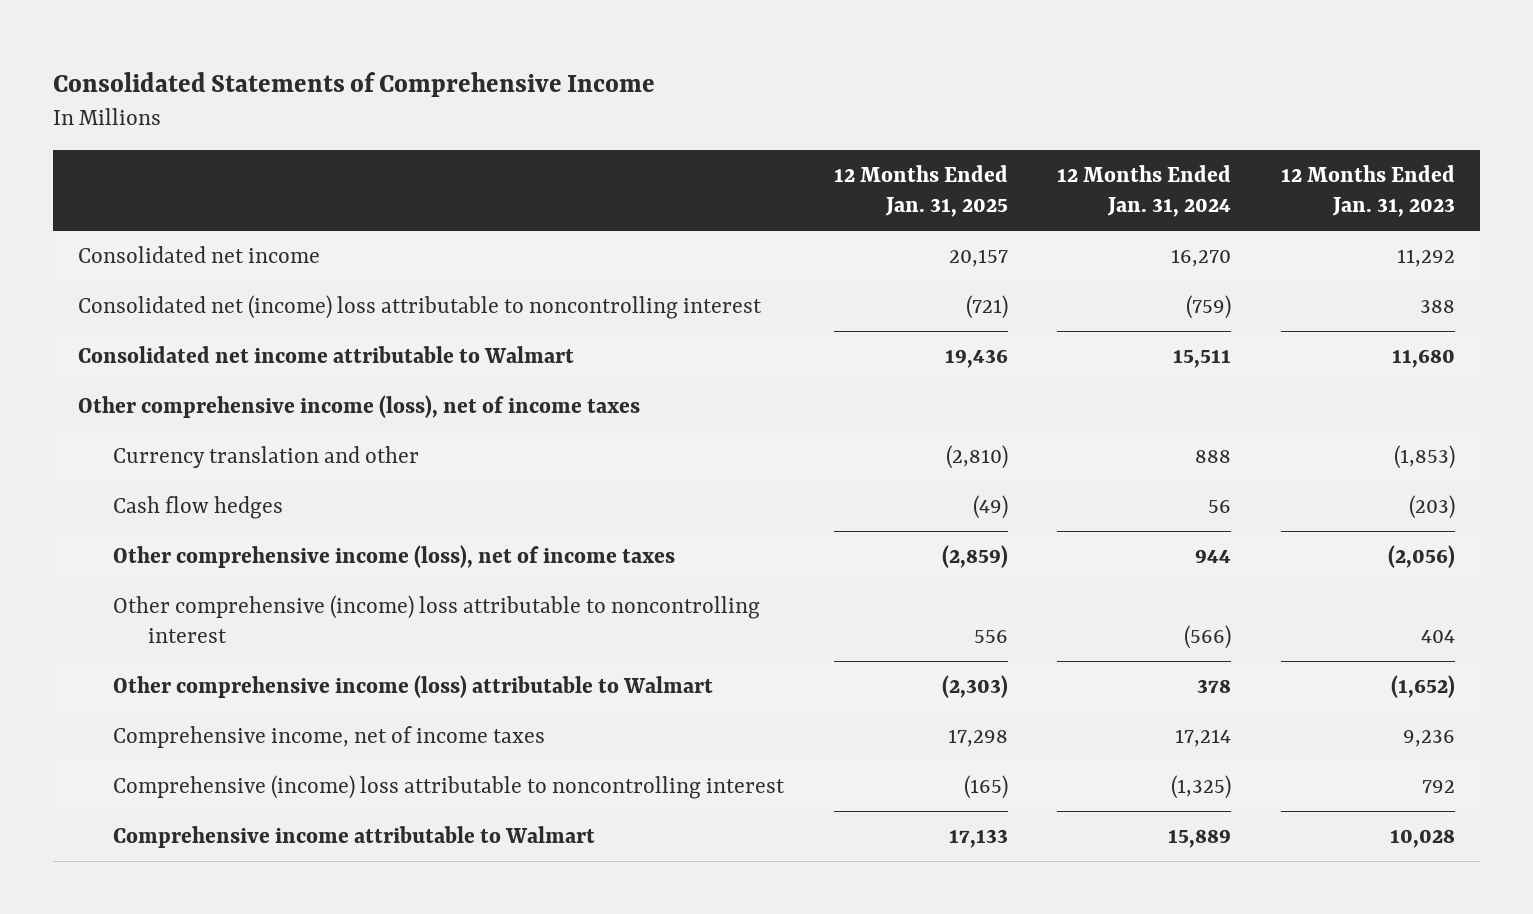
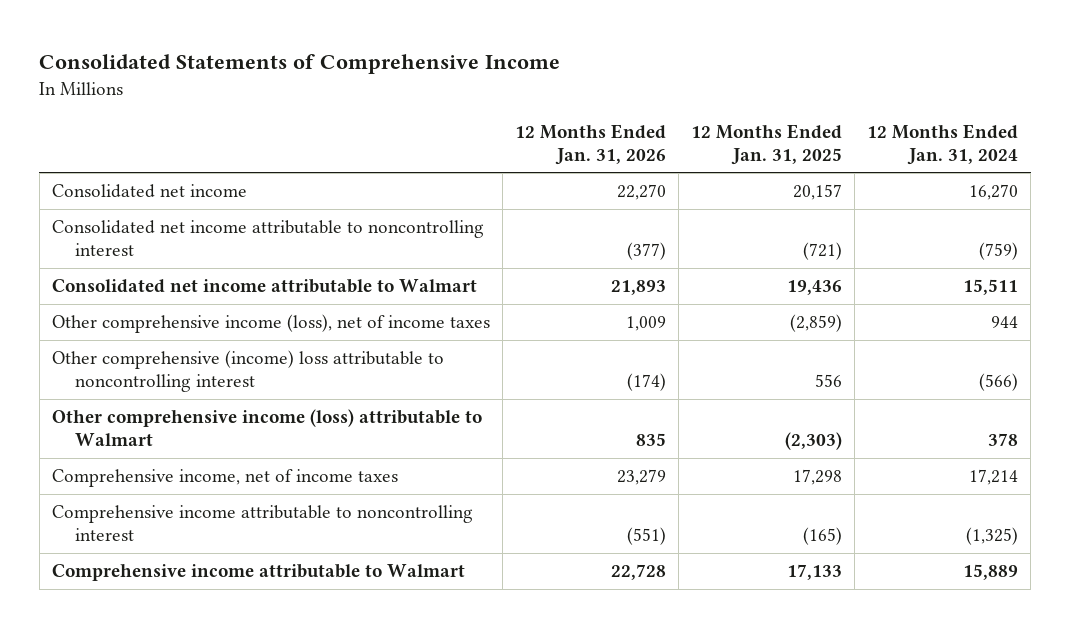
[1281,165,1456,218] 12 Months Ended Jan. 31, 2023 -> none
none -> [514,124,666,165] 12 Months Ended Jan. 31, 2026
[78,295,763,320] Consolidated net (income) loss attributable to noncontrolling interest -> [51,220,484,256] Consolidated net income attributable to noncontrolling interest
[78,395,641,419] Other comprehensive income (loss), net of income taxes -> none
[112,446,419,469] Currency translation and other -> none
[112,496,283,520] Cash flow hedges -> none
[112,775,785,800] Comprehensive (income) loss attributable to noncontrolling interest -> [51,505,473,541] Comprehensive income attributable to noncontrolling interest

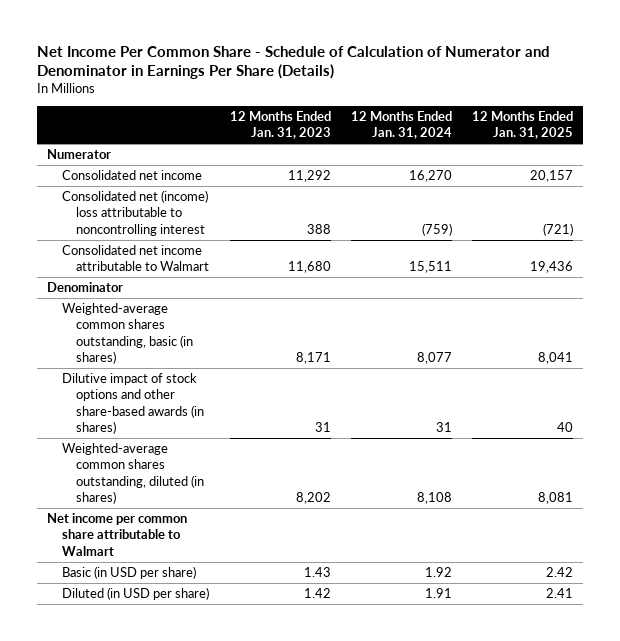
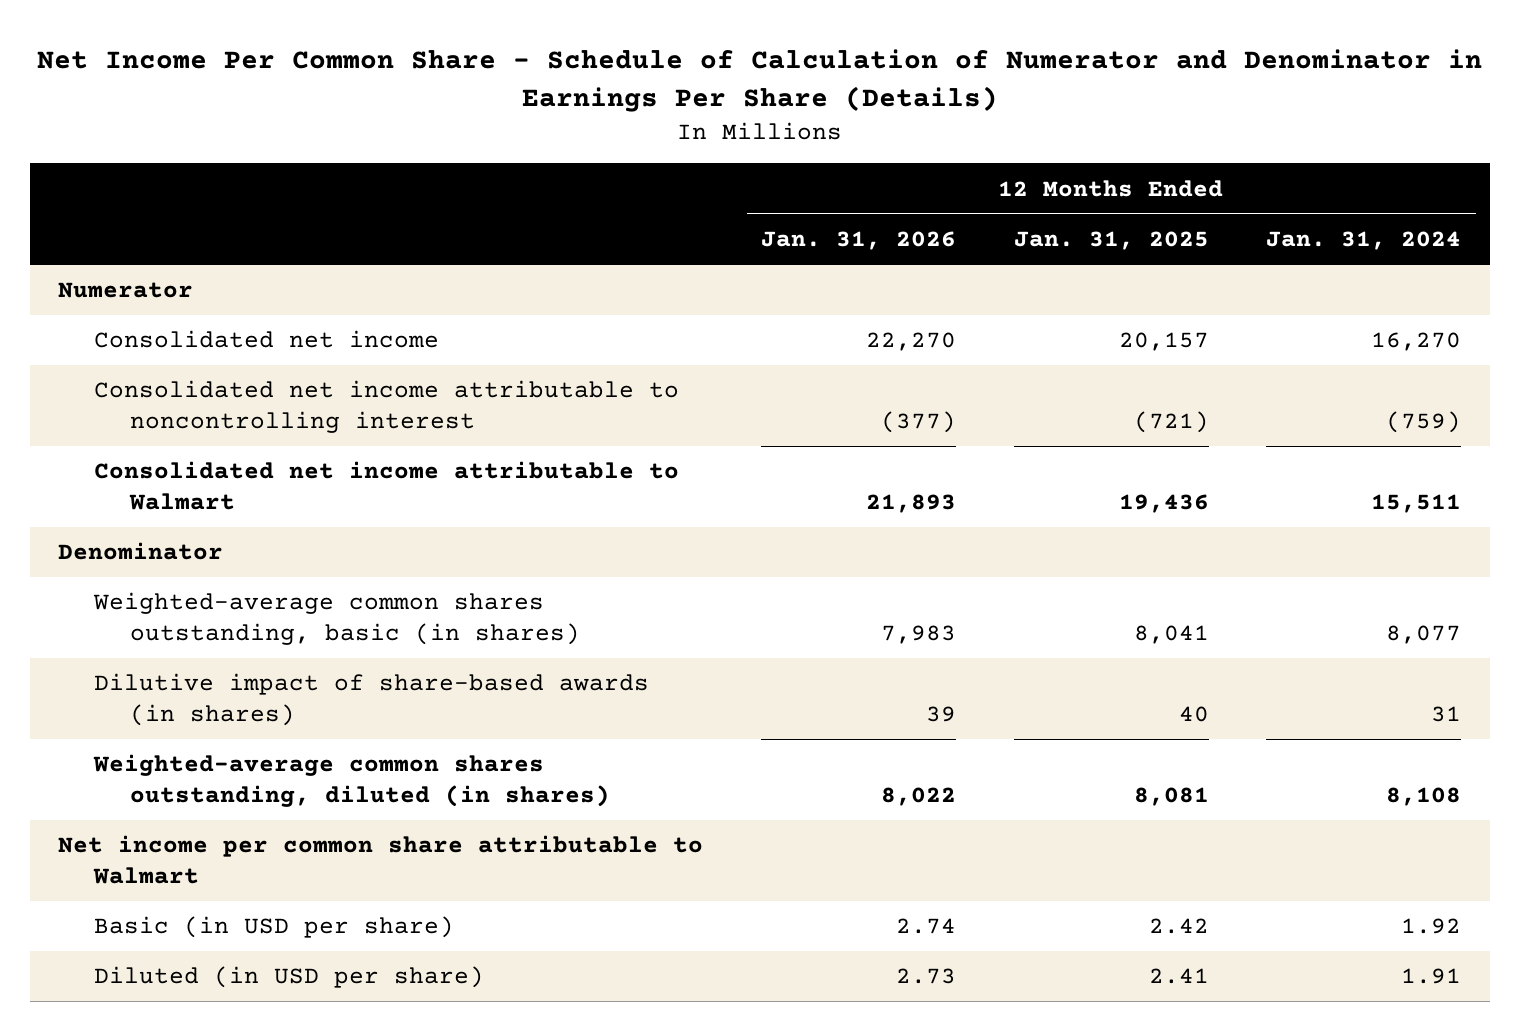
[229,110,331,140] 12 Months Ended Jan. 31, 2023 -> none
none -> [761,231,957,251] Jan. 31, 2026
[61,190,208,236] Consolidated net (income) loss attributable to noncontrolling interest -> [94,380,680,434] Consolidated net income attributable to noncontrolling interest
[61,373,205,434] Dilutive impact of stock options and other share-based awards (in shares) -> [94,673,650,727] Dilutive impact of share-based awards (in shares)

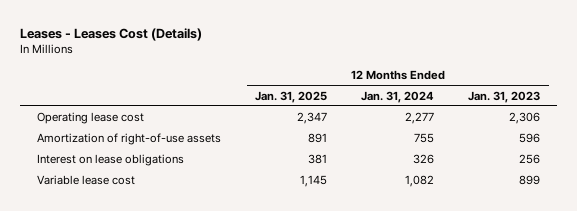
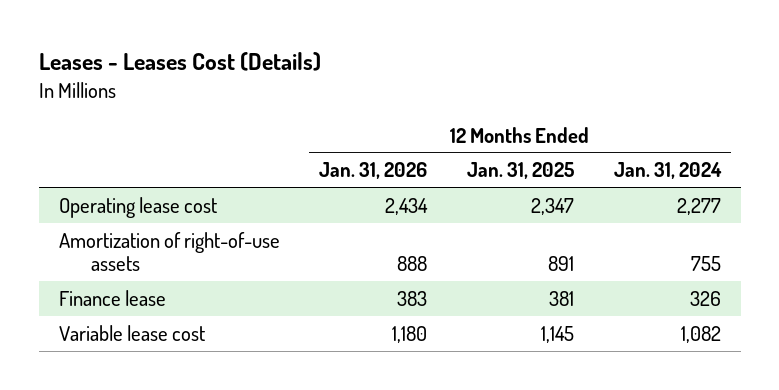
[468,90,541,103] Jan. 31, 2023 -> none
none -> [319,162,428,180] Jan. 31, 2026
[36,154,184,167] Interest on lease obligations -> [58,289,166,306] Finance lease

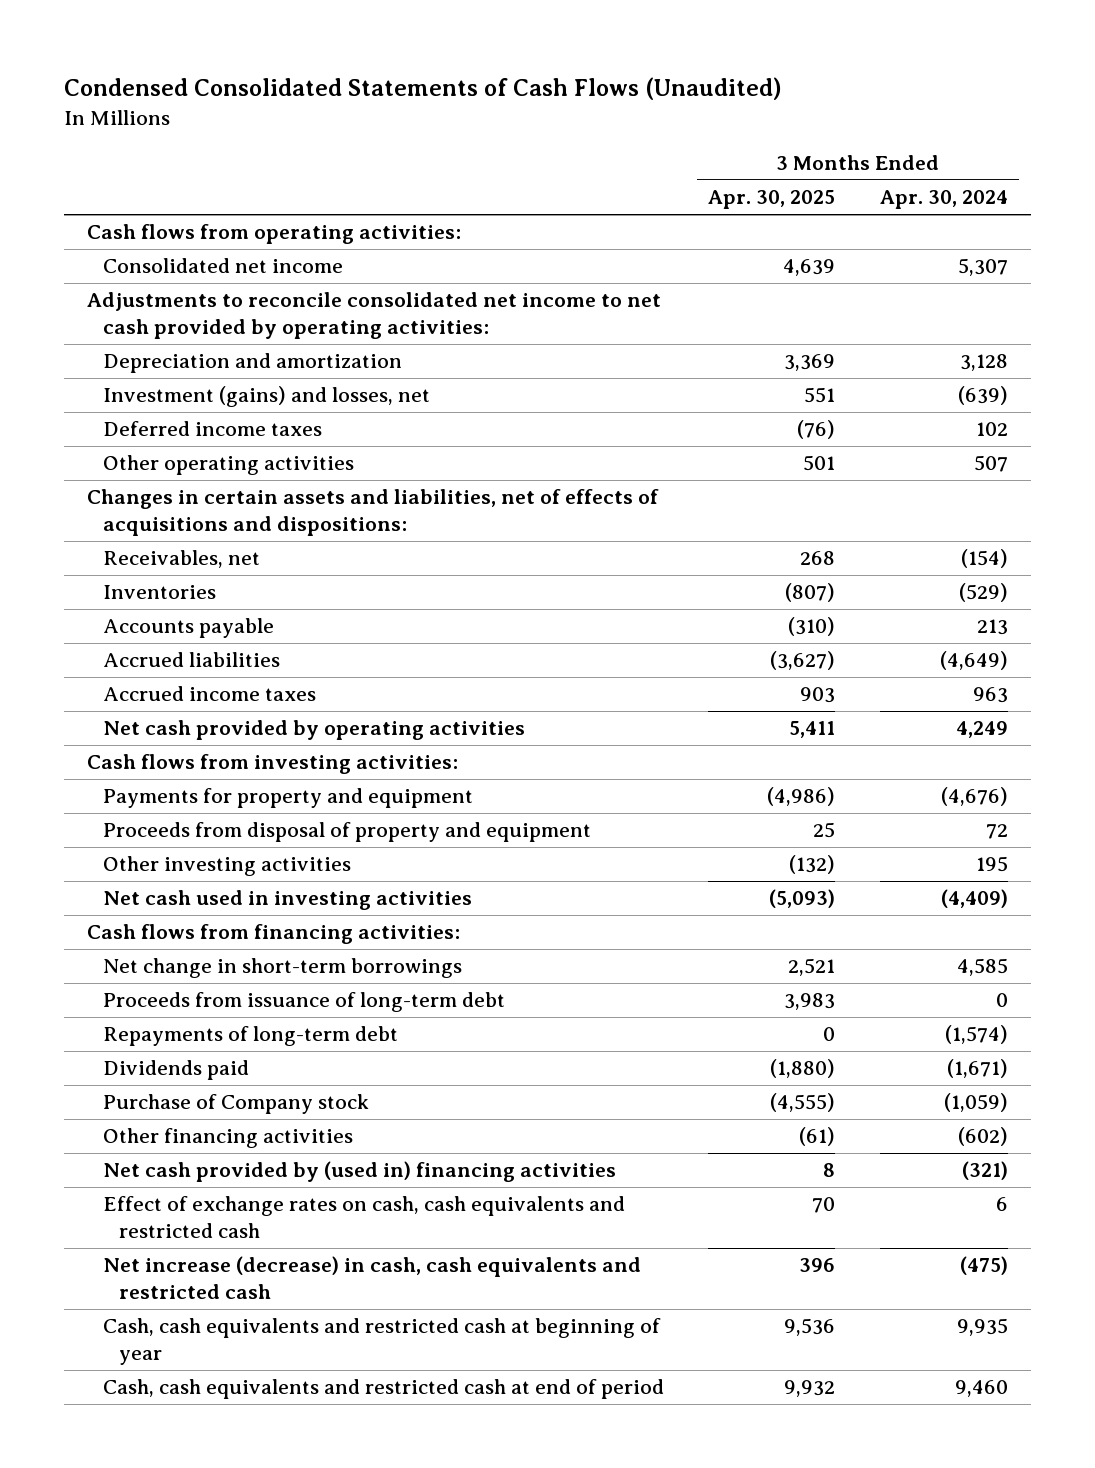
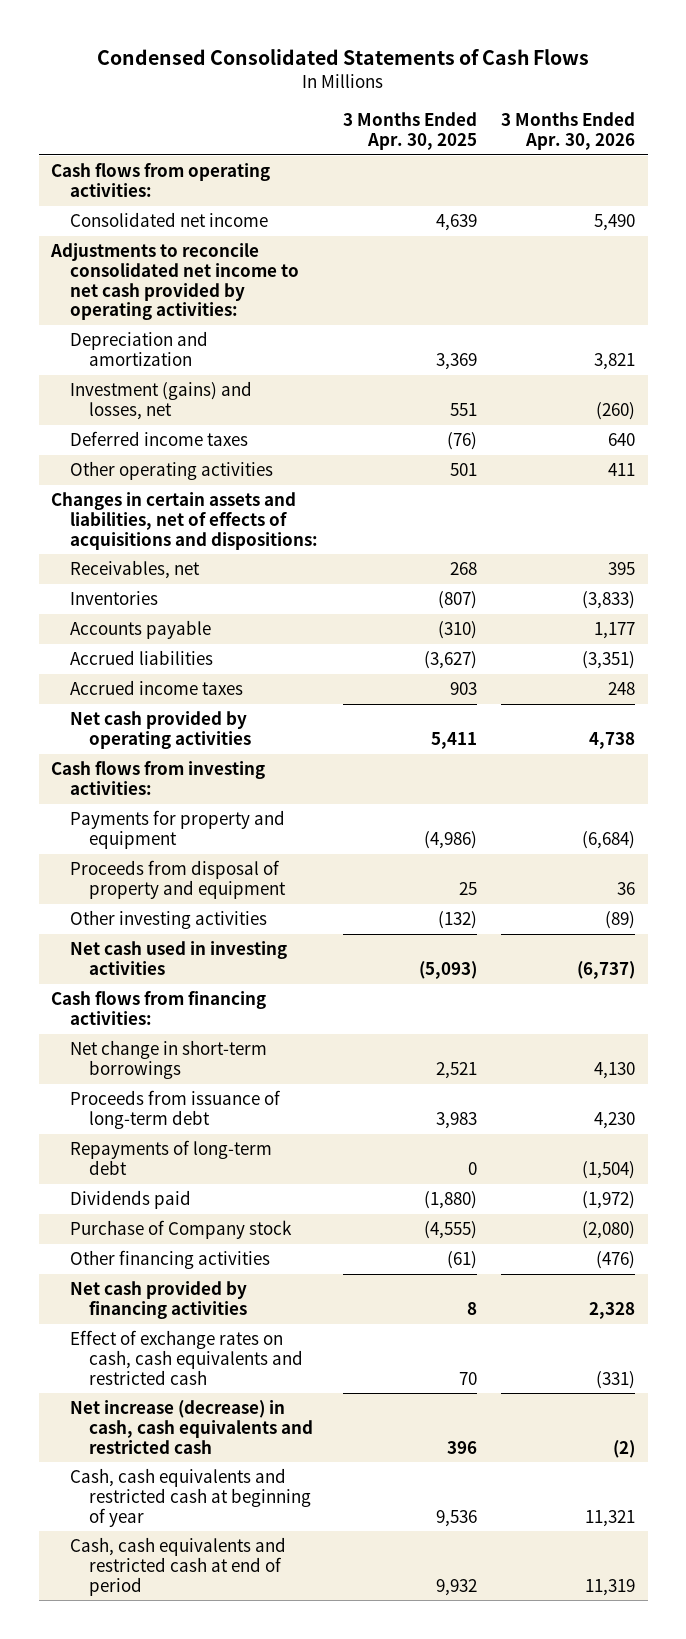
[64,77,783,101] Condensed Consolidated Statements of Cash Flows (Unaudited) -> [97,49,590,66] Condensed Consolidated Statements of Cash Flows
[880,190,1009,210] Apr. 30, 2024 -> none
none -> [501,112,636,150] 3 Months Ended Apr. 30, 2026
[102,1161,616,1183] Net cash provided by (used in) financing activities -> [70,1281,248,1319] Net cash provided by financing activities

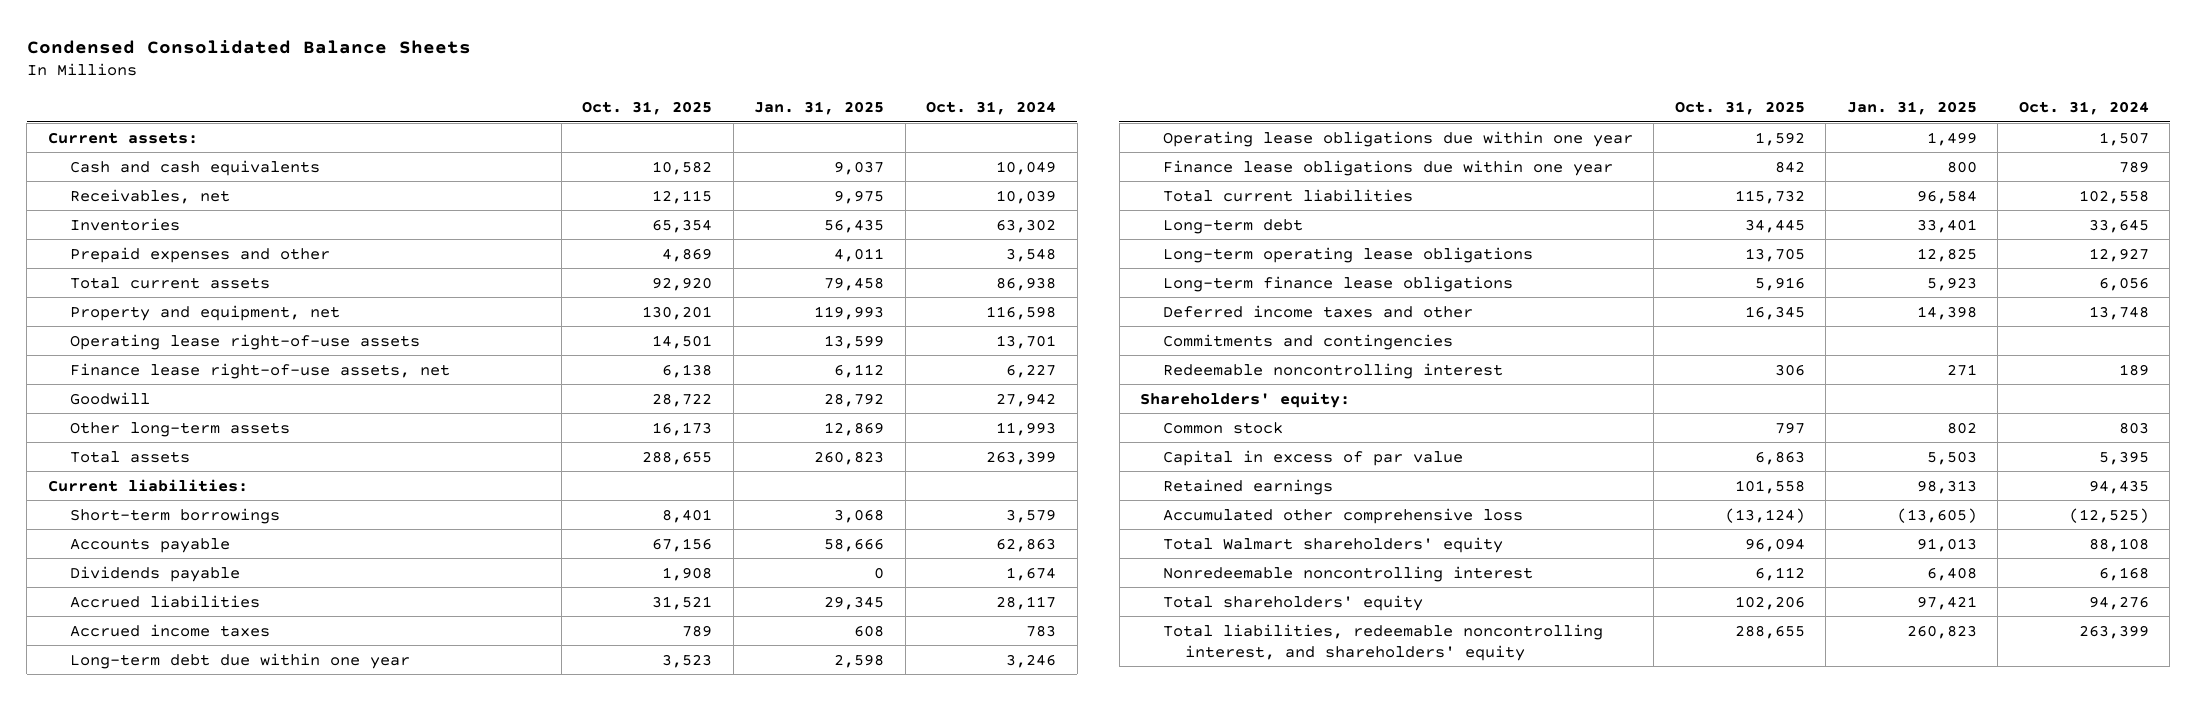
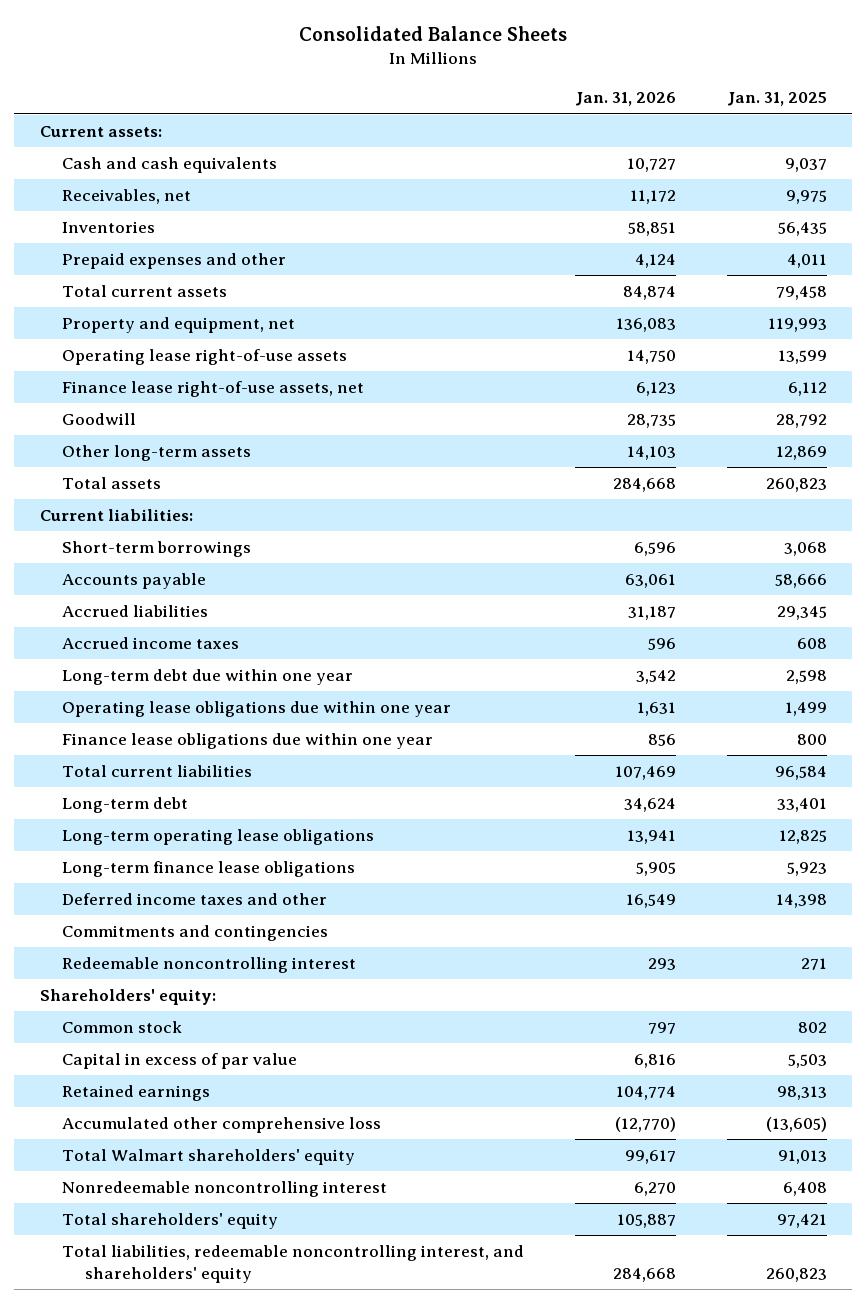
[26,39,471,54] Condensed Consolidated Balance Sheets -> [299,25,568,41] Consolidated Balance Sheets
[582,100,713,115] Oct. 31, 2025 -> none
[926,100,1057,115] Oct. 31, 2024 -> none
none -> [575,92,677,107] Jan. 31, 2026
[70,565,241,582] Dividends payable -> none

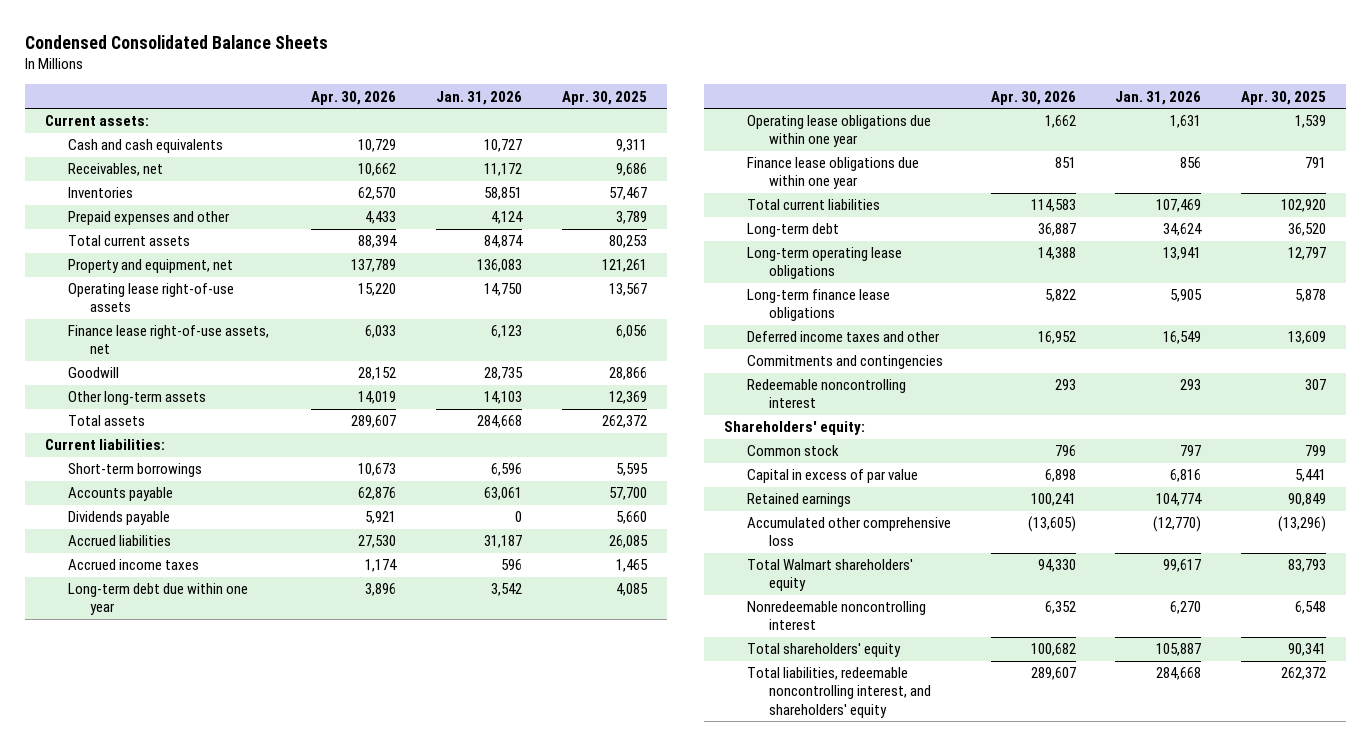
[299,25,568,41] Consolidated Balance Sheets -> [25,34,329,49] Condensed Consolidated Balance Sheets
[726,92,827,107] Jan. 31, 2025 -> none
none -> [311,90,397,105] Apr. 30, 2026
none -> [561,90,647,105] Apr. 30, 2025
none -> [67,511,170,526] Dividends payable

